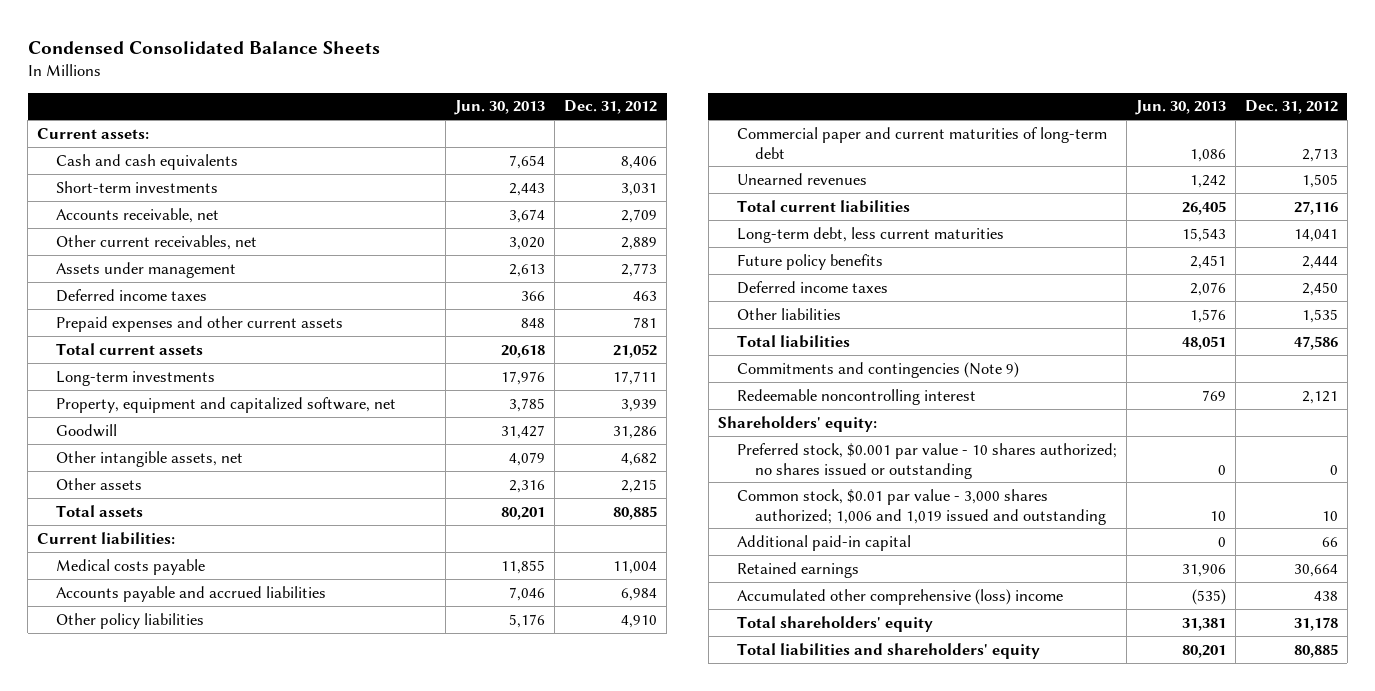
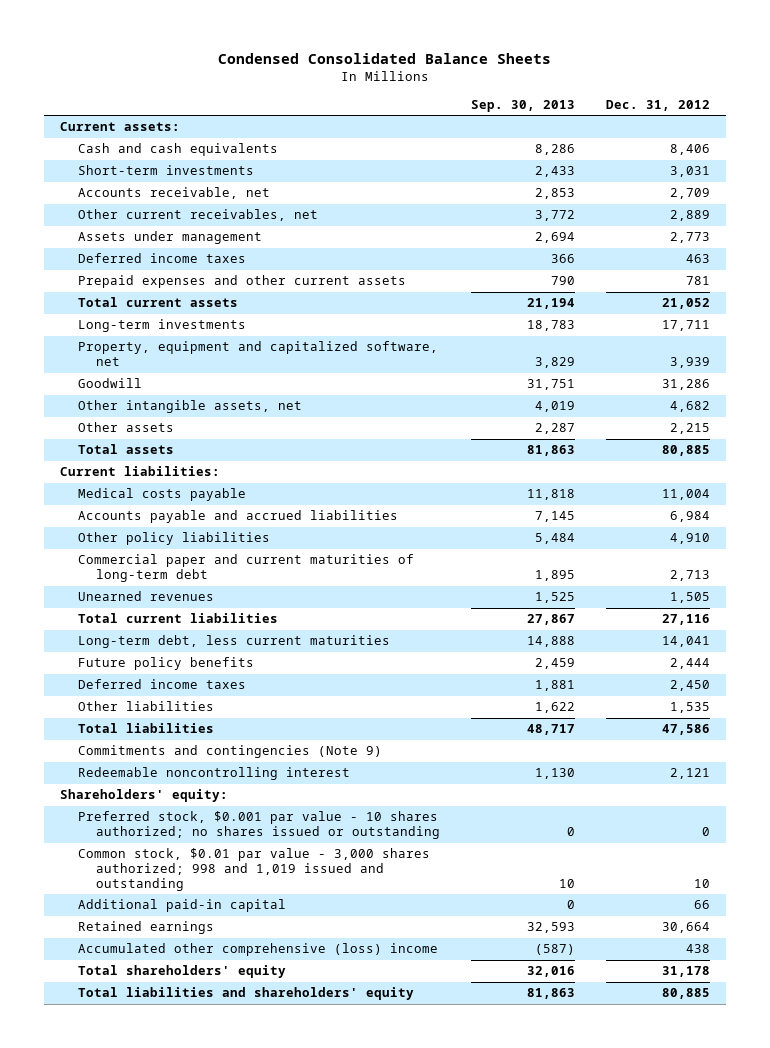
[454,100,546,116] Jun. 30, 2013 -> none
none -> [470,99,575,112] Sep. 30, 2013
[736,488,1107,525] Common stock, $0.01 par value - 3,000 shares authorized; 1,006 and 1,019 issued and outstanding -> [77,848,430,891] Common stock, $0.01 par value - 3,000 shares authorized; 998 and 1,019 issued and outstanding

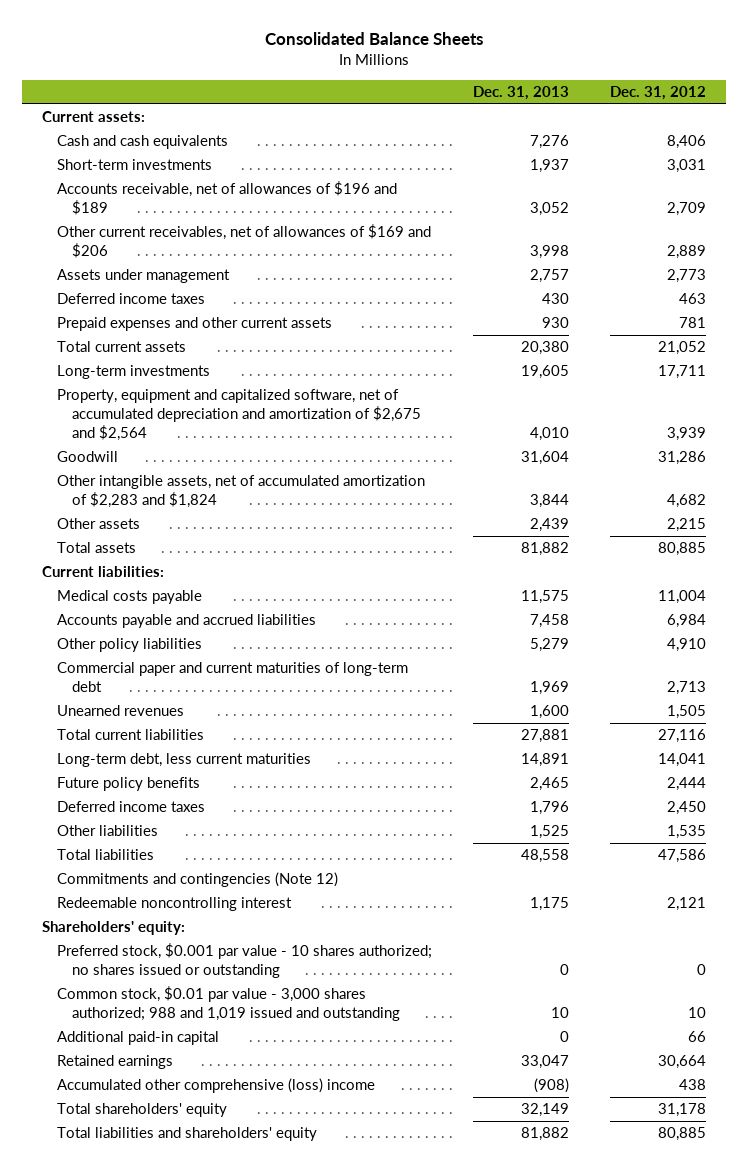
[217,52,551,64] Condensed Consolidated Balance Sheets -> [265,32,484,46] Consolidated Balance Sheets
[470,99,575,112] Sep. 30, 2013 -> none
none -> [473,86,570,101] Dec. 31, 2013
[77,187,270,200] Accounts receivable, net -> [57,181,398,216] Accounts receivable, net of allowances of $196 and $189
[77,209,318,222] Other current receivables, net -> [57,224,432,259] Other current receivables, net of allowances of $169 and $206
[77,341,438,367] Property, equipment and capitalized software, net -> [57,389,421,442] Property, equipment and capitalized software, net of accumulated depreciation and amortization of $2,675 and $2,564
[77,400,302,414] Other intangible assets, net -> [57,475,426,509] Other intangible assets, net of accumulated amortization of $2,283 and $1,824
[77,745,382,759] Commitments and contingencies (Note 9) -> [57,872,339,888] Commitments and contingencies (Note 12)
[77,848,430,891] Common stock, $0.01 par value - 3,000 shares authorized; 998 and 1,019 issued and outstanding -> [57,986,400,1022] Common stock, $0.01 par value - 3,000 shares authorized; 988 and 1,019 issued and outstanding

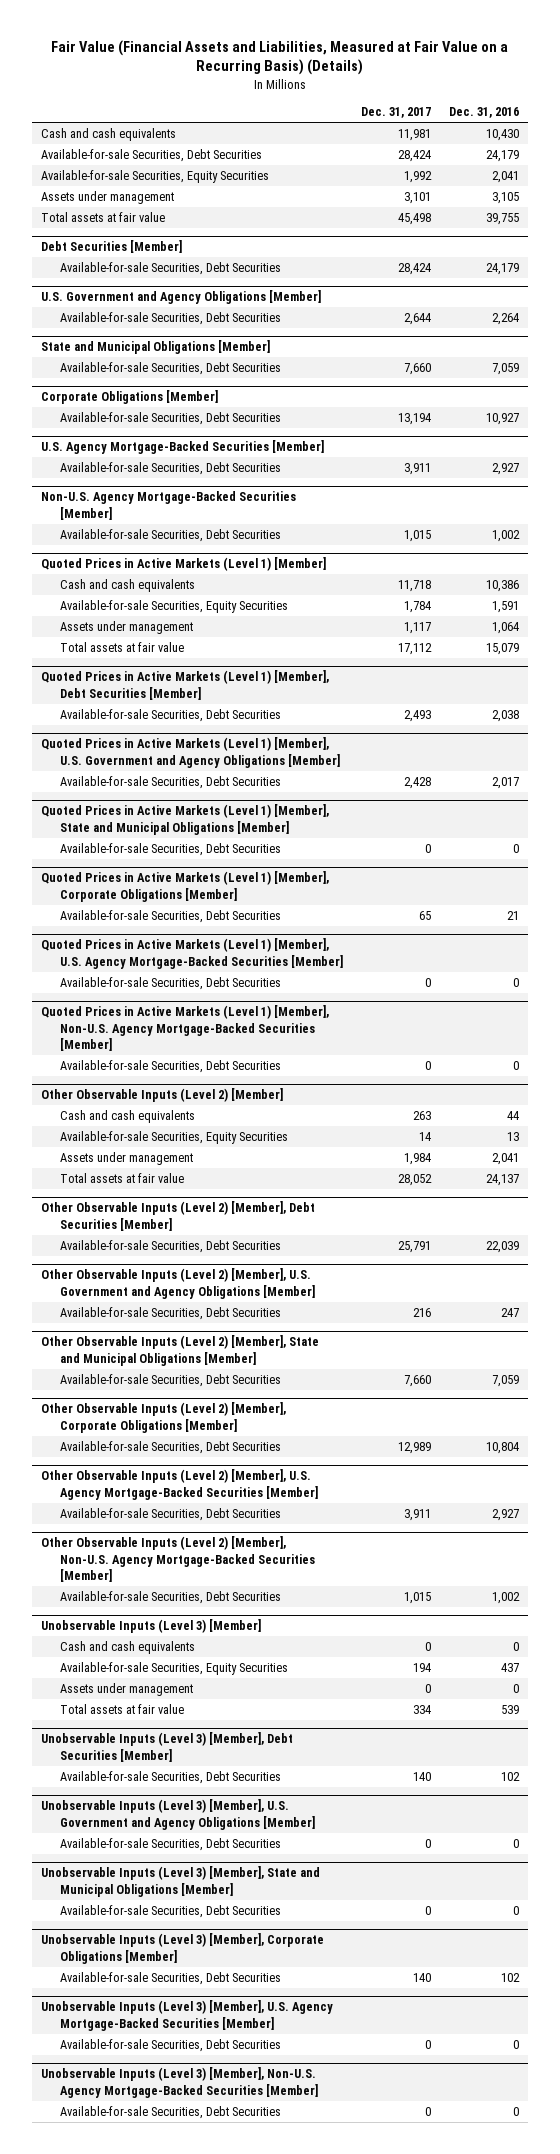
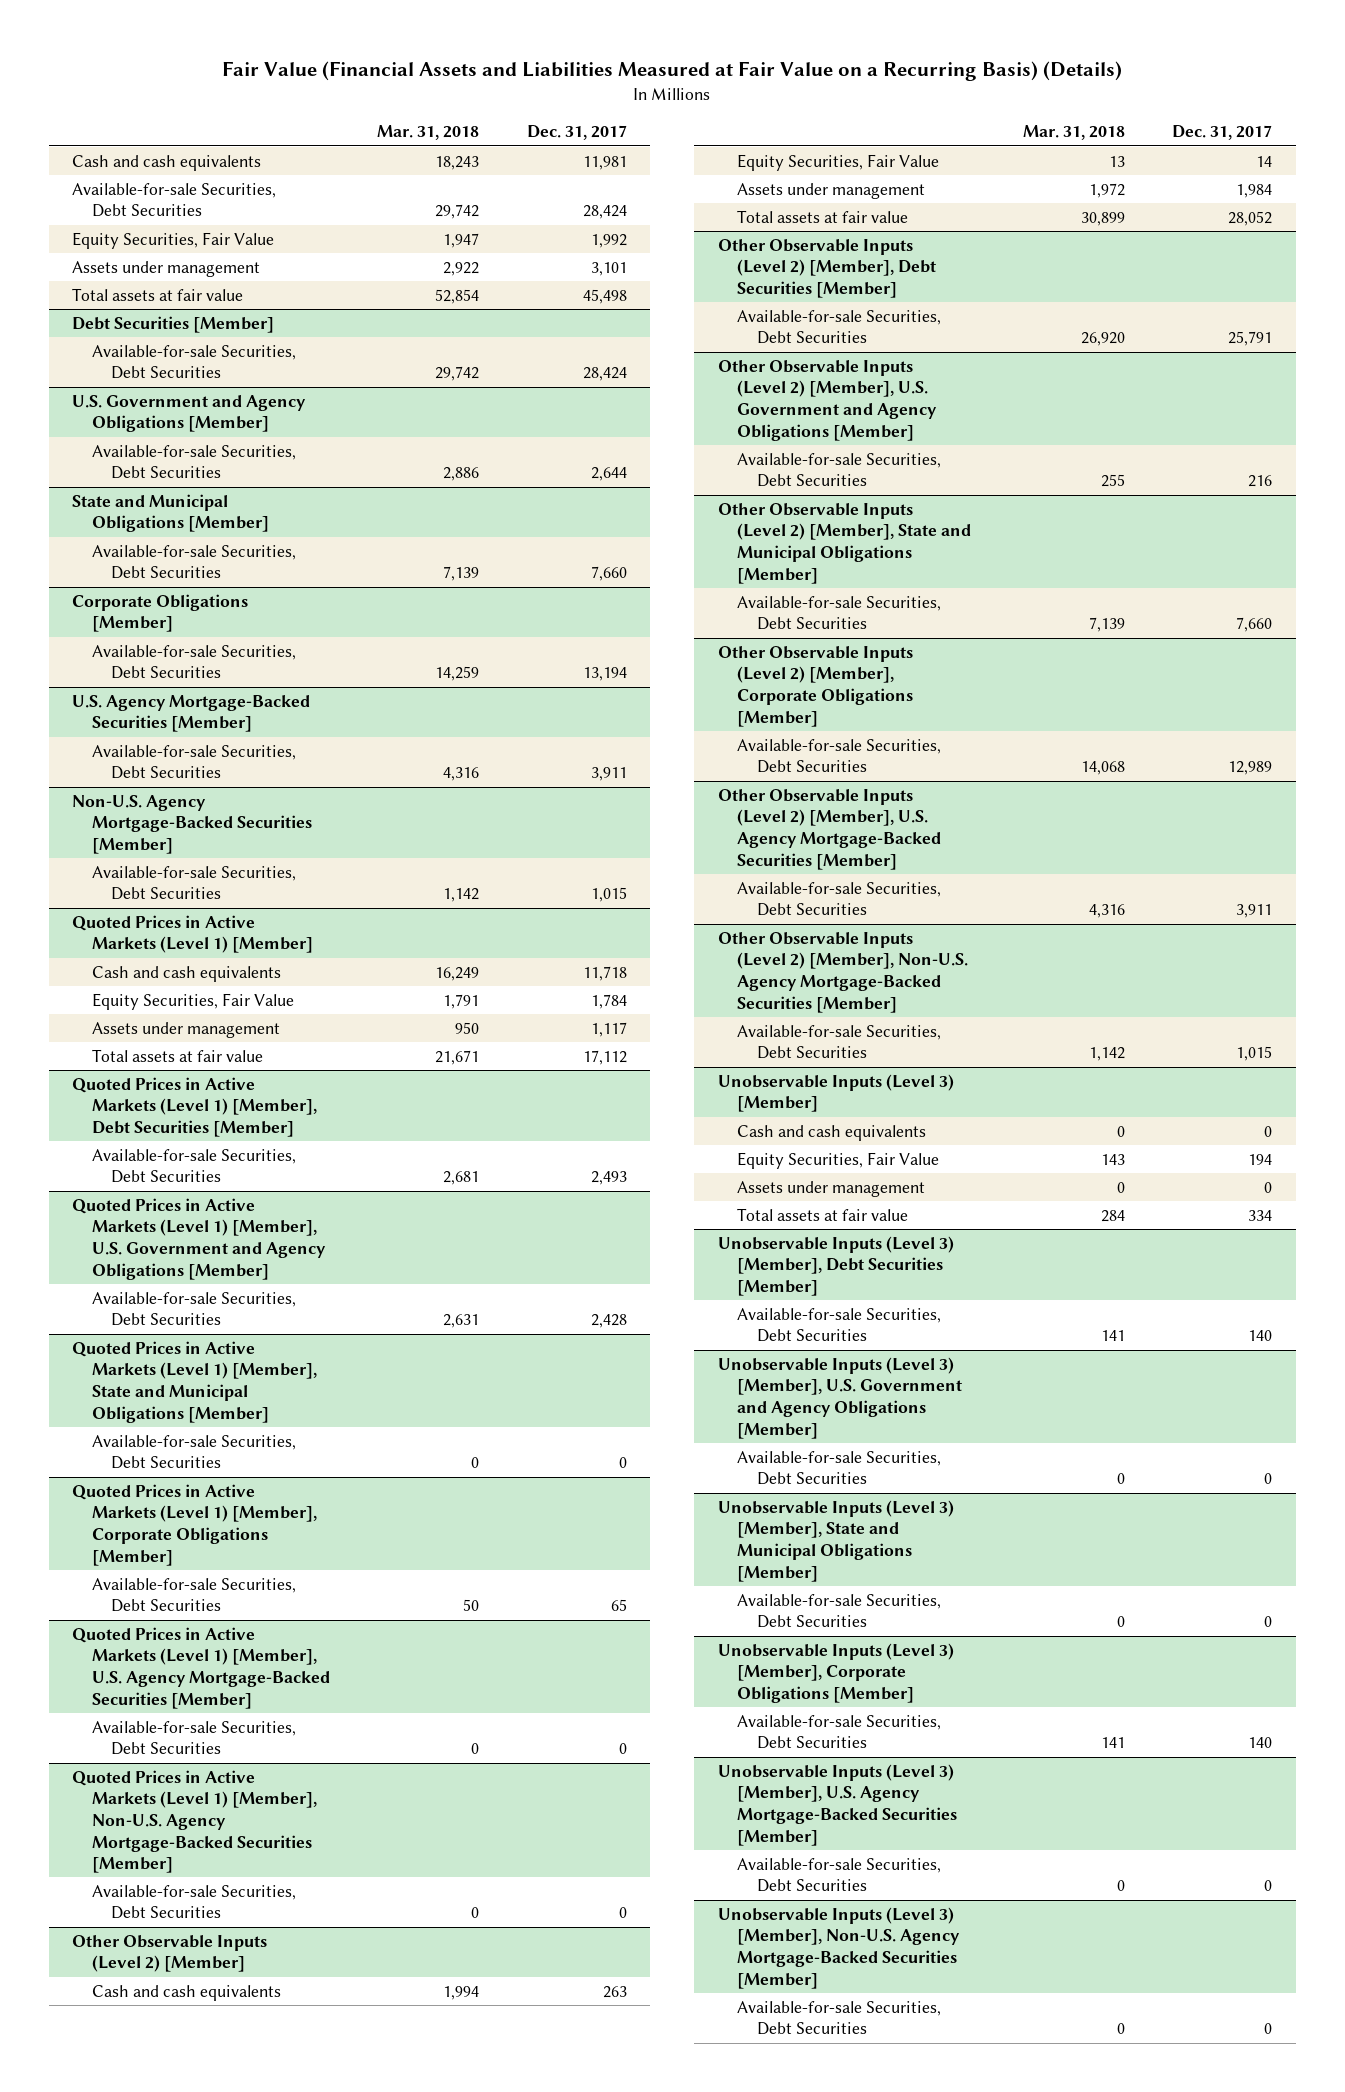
[51,39,509,76] Fair Value (Financial Assets and Liabilities, Measured at Fair Value on a Recurring Basis) (Details) -> [222,61,1123,82] Fair Value (Financial Assets and Liabilities Measured at Fair Value on a Recurring Basis) (Details)
[449,107,520,119] Dec. 31, 2016 -> none
none -> [377,125,480,141] Mar. 31, 2018
[40,170,269,184] Available-for-sale Securities, Equity Securities -> [72,231,275,249] Equity Securities, Fair Value
[60,600,289,614] Available-for-sale Securities, Equity Securities -> [91,992,294,1010] Equity Securities, Fair Value
[60,1131,289,1145] Available-for-sale Securities, Equity Securities -> [737,153,940,171] Equity Securities, Fair Value
[60,1662,289,1676] Available-for-sale Securities, Equity Securities -> [737,1151,940,1169] Equity Securities, Fair Value

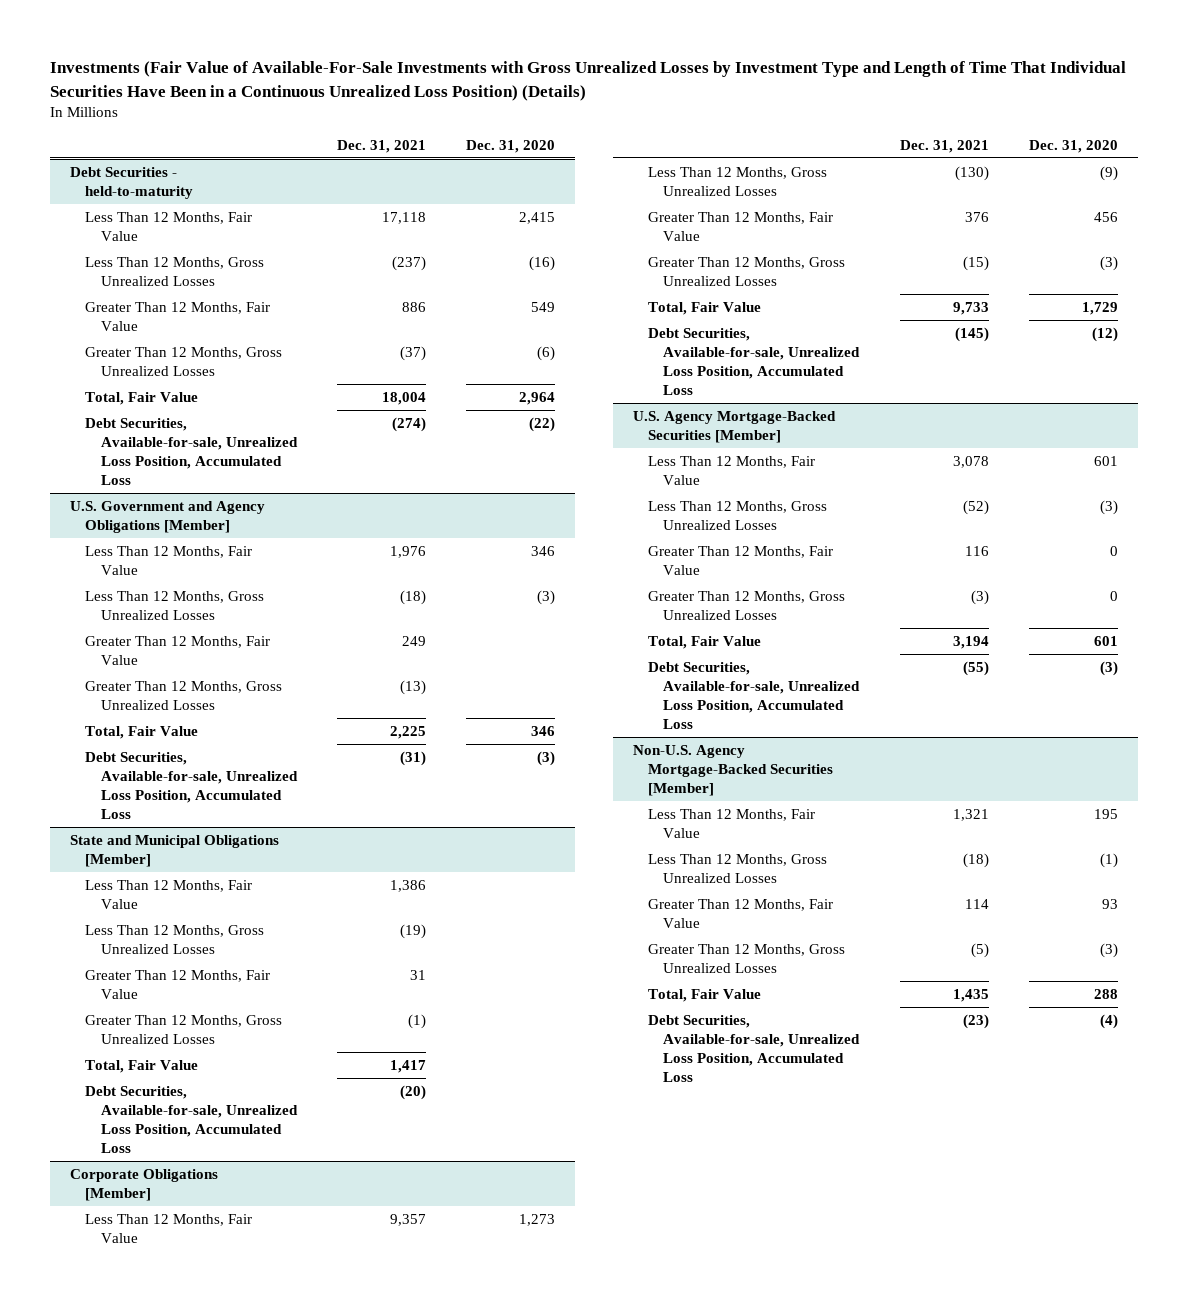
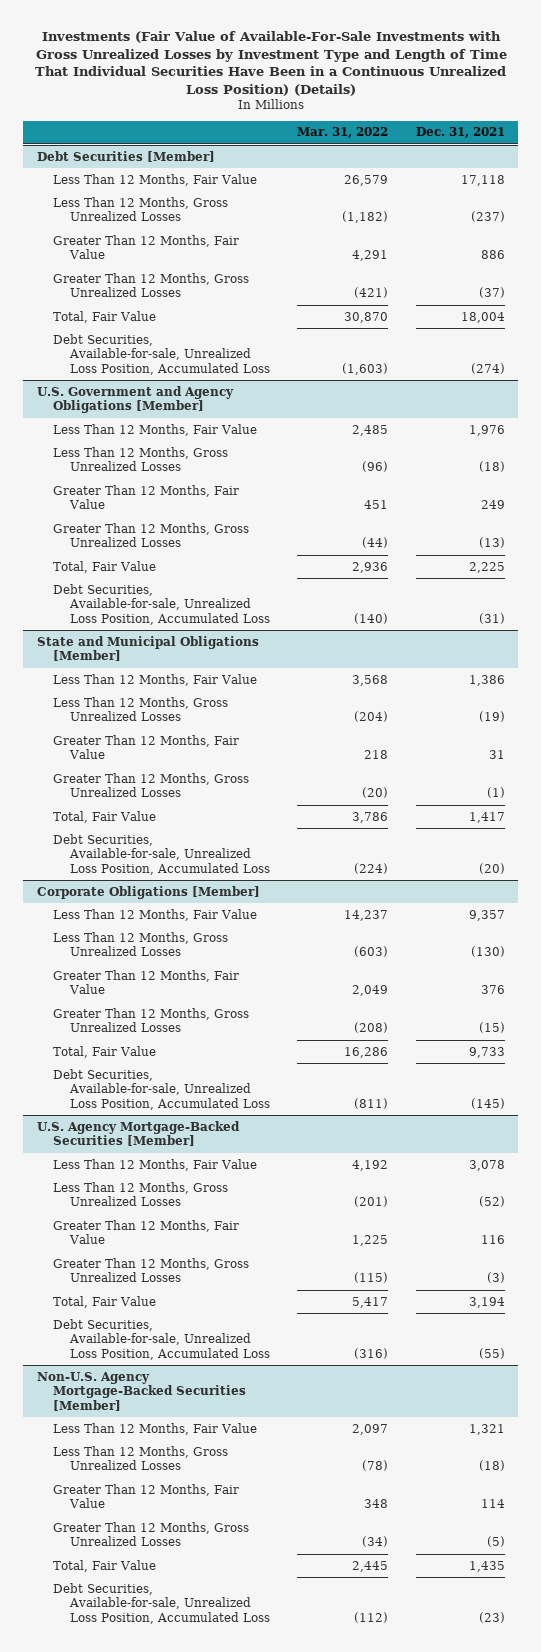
[466,139,556,153] Dec. 31, 2020 -> none
none -> [297,127,389,139] Mar. 31, 2022
[70,166,194,199] Debt Securities - held-to-maturity -> [36,150,215,162] Debt Securities [Member]

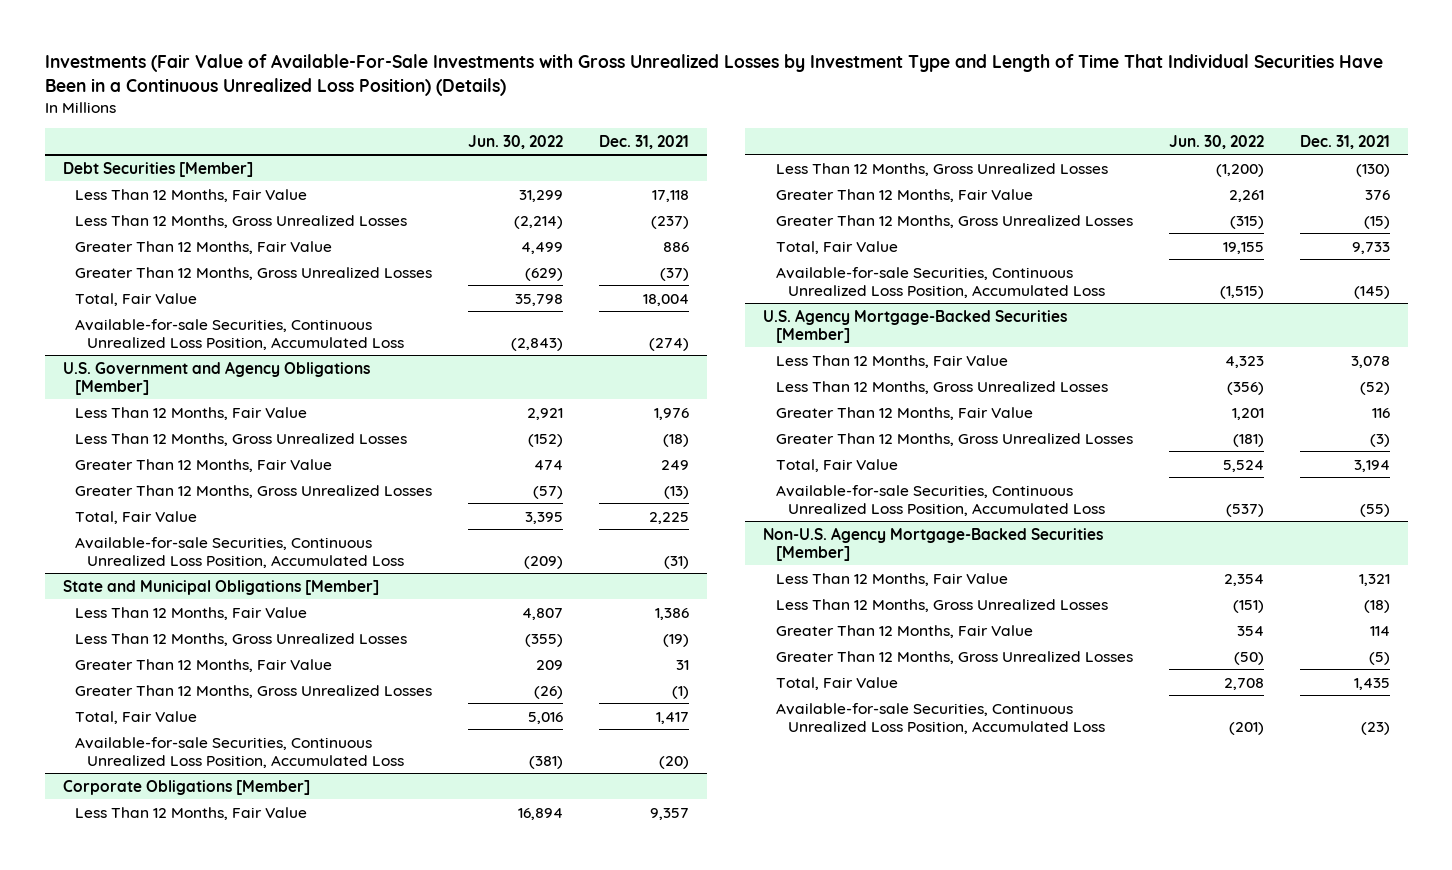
[297,127,389,139] Mar. 31, 2022 -> none
none -> [468,134,564,149] Jun. 30, 2022
[53,333,270,375] Debt Securities, Available-for-sale, Unrealized Loss Position, Accumulated Loss -> [74,318,405,350] Available-for-sale Securities, Continuous Unrealized Loss Position, Accumulated Loss
[53,583,270,625] Debt Securities, Available-for-sale, Unrealized Loss Position, Accumulated Loss -> [74,536,405,568] Available-for-sale Securities, Continuous Unrealized Loss Position, Accumulated Loss
[53,833,270,875] Debt Securities, Available-for-sale, Unrealized Loss Position, Accumulated Loss -> [74,736,405,768] Available-for-sale Securities, Continuous Unrealized Loss Position, Accumulated Loss
[53,1068,270,1110] Debt Securities, Available-for-sale, Unrealized Loss Position, Accumulated Loss -> [775,266,1106,298] Available-for-sale Securities, Continuous Unrealized Loss Position, Accumulated Loss
[53,1318,270,1360] Debt Securities, Available-for-sale, Unrealized Loss Position, Accumulated Loss -> [775,484,1106,516] Available-for-sale Securities, Continuous Unrealized Loss Position, Accumulated Loss
[53,1582,270,1624] Debt Securities, Available-for-sale, Unrealized Loss Position, Accumulated Loss -> [775,702,1106,734] Available-for-sale Securities, Continuous Unrealized Loss Position, Accumulated Loss

